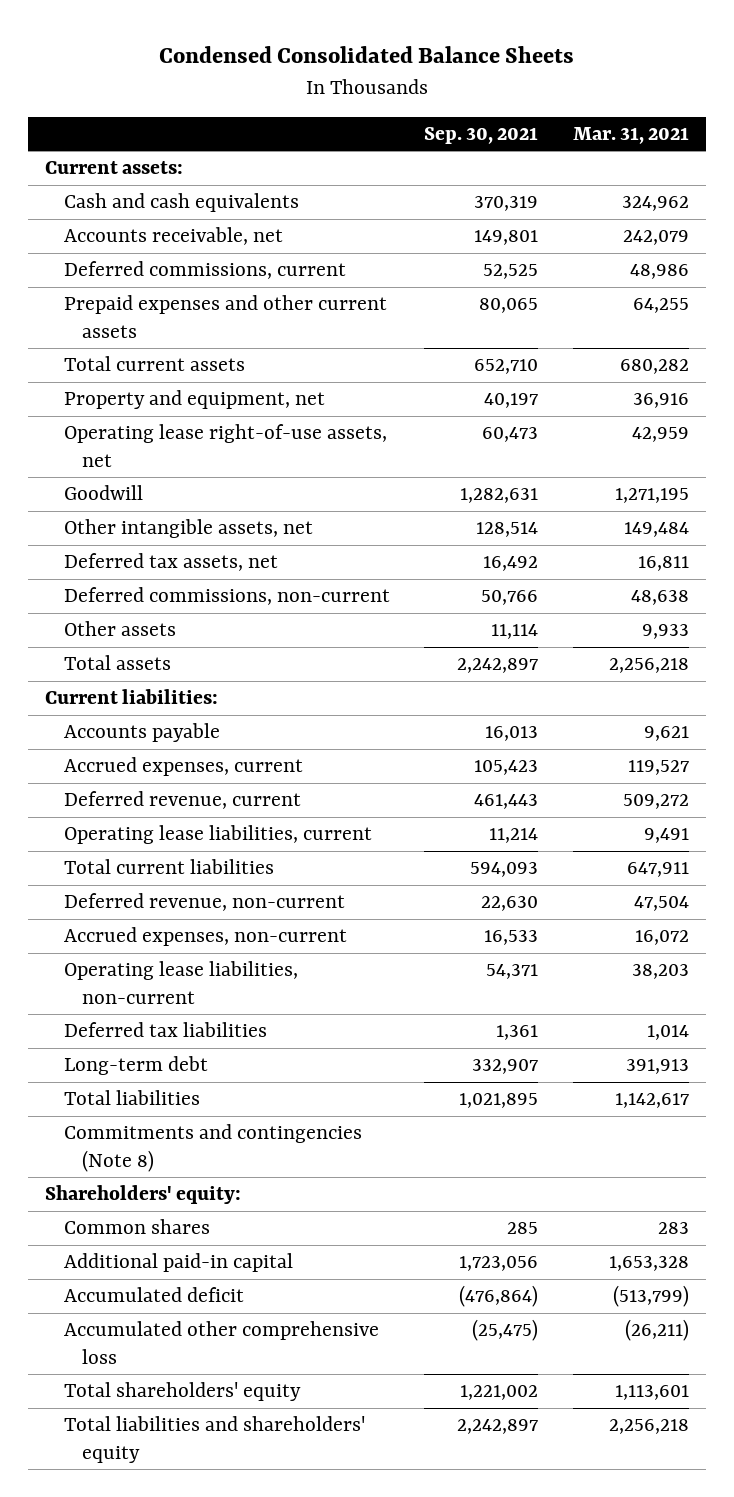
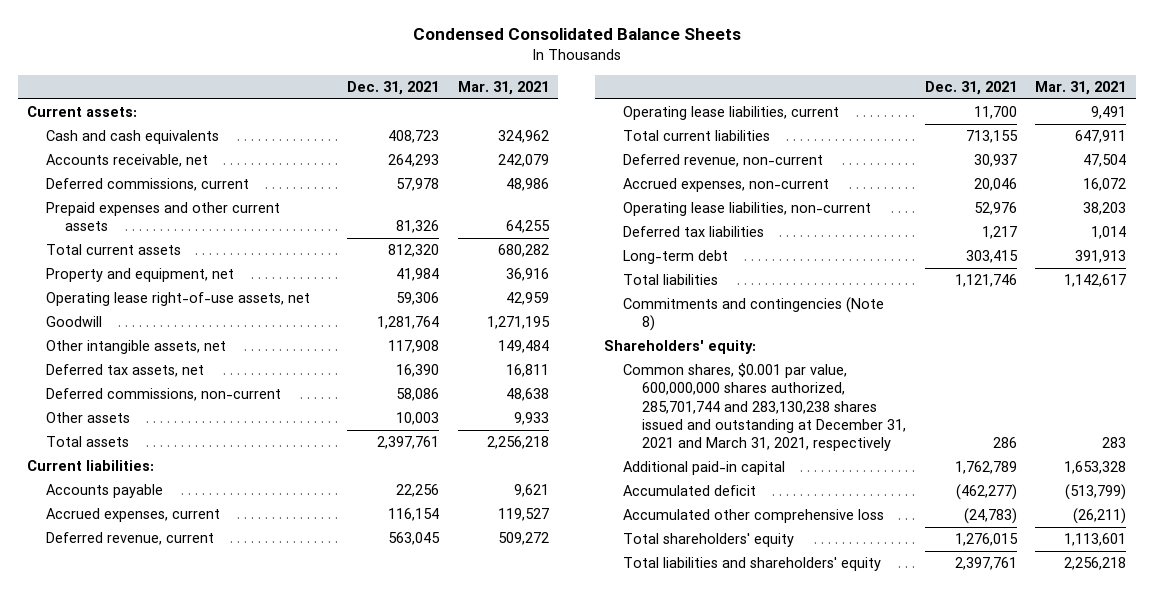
[424,127,539,145] Sep. 30, 2021 -> none
none -> [347,80,440,95] Dec. 31, 2021
[63,1219,210,1235] Common shares -> [623,363,906,452] Common shares, $0.001 par value, 600,000,000 shares authorized, 285,701,744 and 283,130,238 shares issued and outstanding at December 31, 2021 and March 31, 2021, respectively

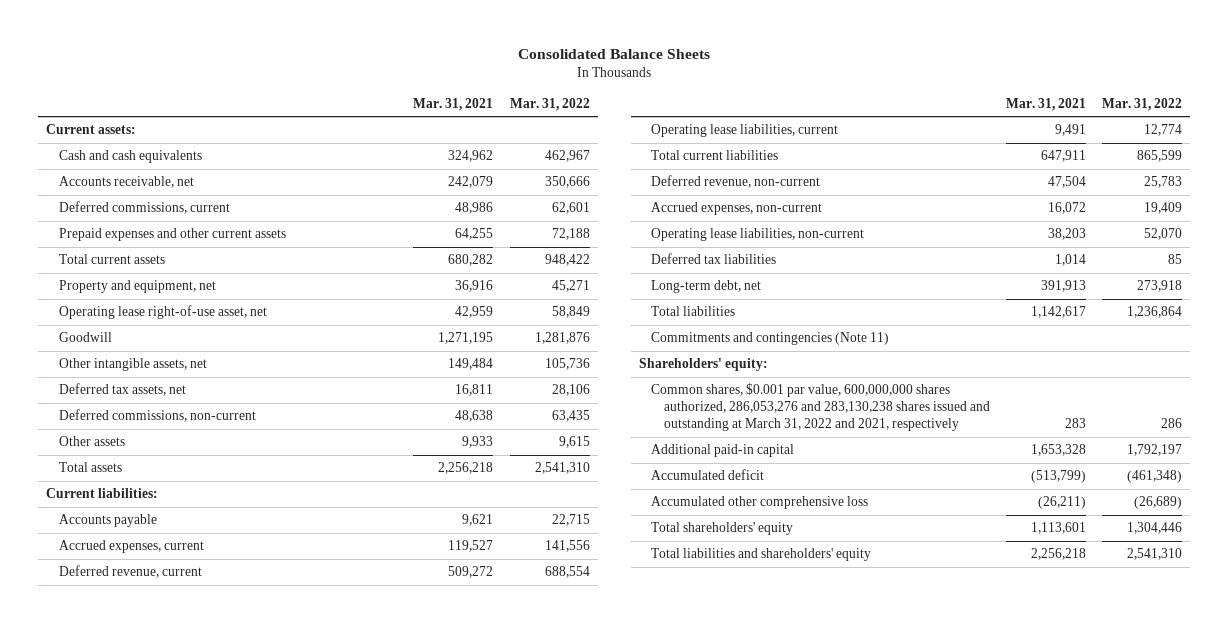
[412,28,741,41] Condensed Consolidated Balance Sheets -> [518,48,711,59] Consolidated Balance Sheets
[347,80,440,95] Dec. 31, 2021 -> none
none -> [509,97,590,111] Mar. 31, 2022
[45,292,310,307] Operating lease right-of-use assets, net -> [58,305,267,320] Operating lease right-of-use asset, net
[623,250,729,265] Long-term debt -> [651,280,762,294] Long-term debt, net
[623,297,885,332] Commitments and contingencies (Note 8) -> [651,332,890,346] Commitments and contingencies (Note 11)
[623,363,906,452] Common shares, $0.001 par value, 600,000,000 shares authorized, 285,701,744 and 283,130,238 shares issued and outstanding at December 31, 2021 and March 31, 2021, respectively -> [651,383,990,432] Common shares, $0.001 par value, 600,000,000 shares authorized, 286,053,276 and 283,130,238 shares issued and outstanding at March 31, 2022 and 2021, respectively

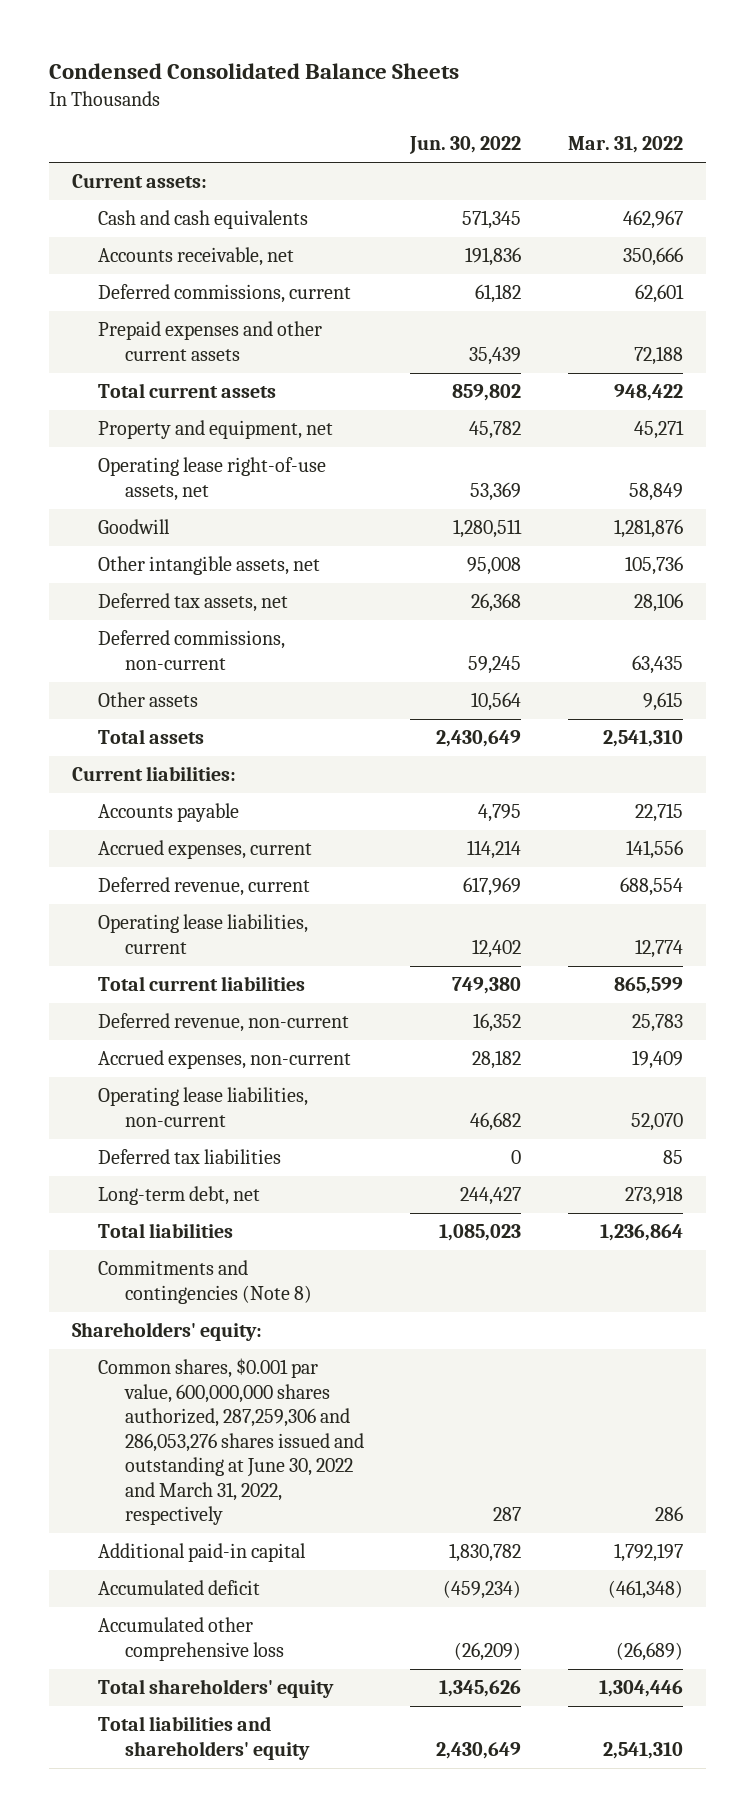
[518,48,711,59] Consolidated Balance Sheets -> [48,63,459,80] Condensed Consolidated Balance Sheets
[413,97,494,111] Mar. 31, 2021 -> none
none -> [409,136,522,155] Jun. 30, 2022
[58,305,267,320] Operating lease right-of-use asset, net -> [98,457,327,501] Operating lease right-of-use assets, net
[651,332,890,346] Commitments and contingencies (Note 11) -> [98,1260,312,1304] Commitments and contingencies (Note 8)
[651,383,990,432] Common shares, $0.001 par value, 600,000,000 shares authorized, 286,053,276 and 283,130,238 shares issued and outstanding at March 31, 2022 and 2021, respectively -> [98,1358,364,1526] Common shares, $0.001 par value, 600,000,000 shares authorized, 287,259,306 and 286,053,276 shares issued and outstanding at June 30, 2022 and March 31, 2022, respectively

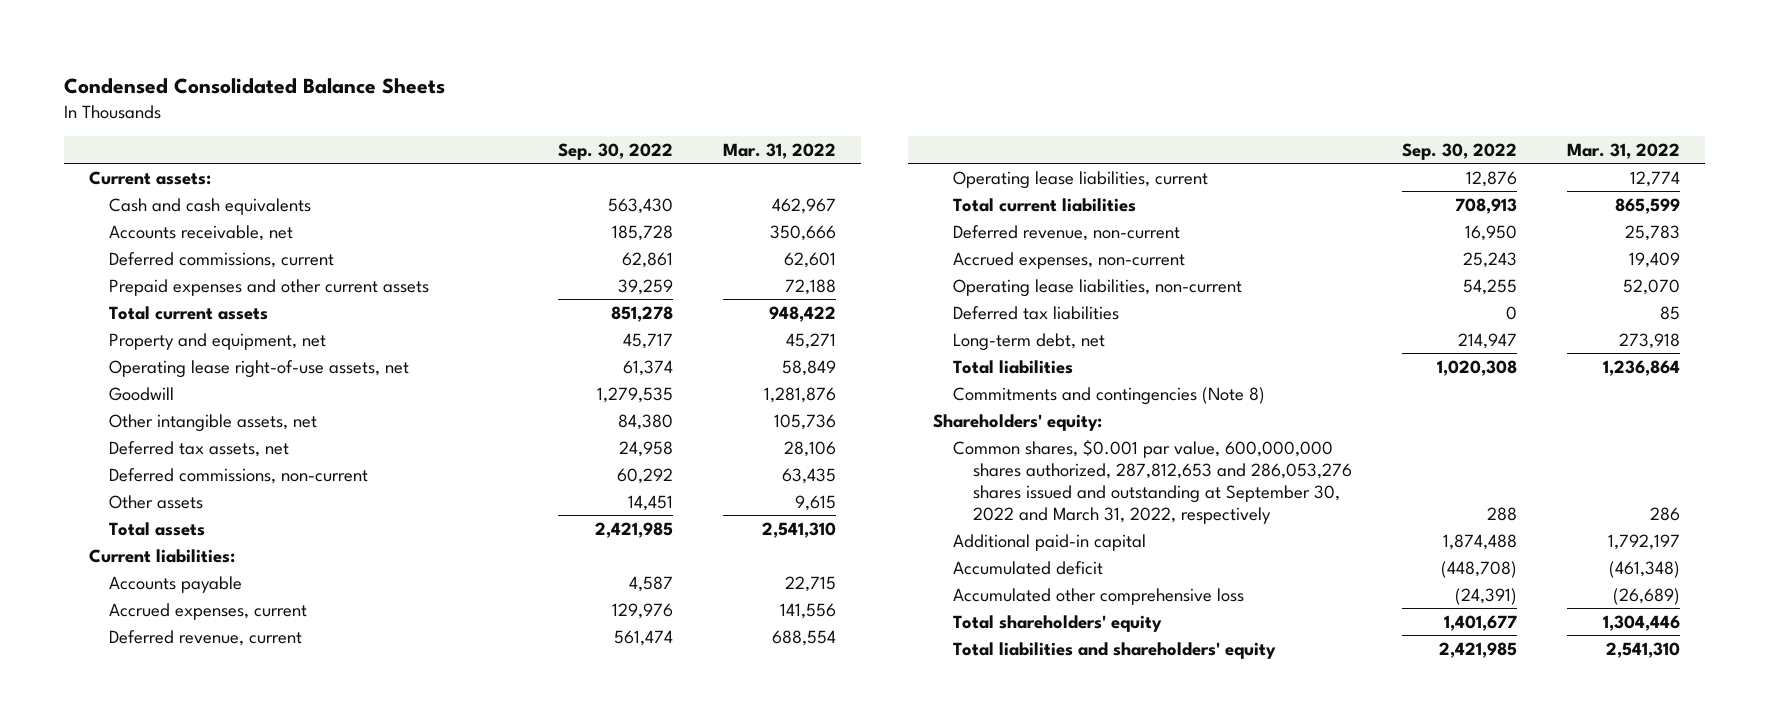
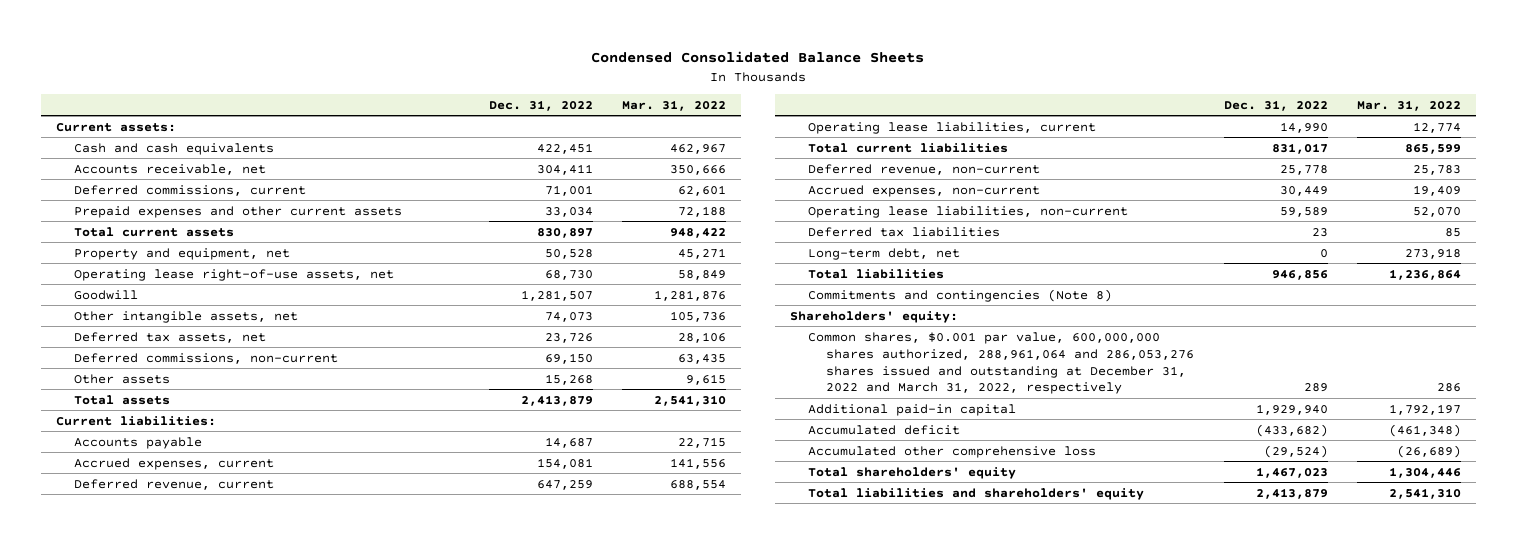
[557,143,673,161] Sep. 30, 2022 -> none
none -> [489,99,594,111] Dec. 31, 2022
[952,438,1352,525] Common shares, $0.001 par value, 600,000,000 shares authorized, 287,812,653 and 286,053,276 shares issued and outstanding at September 30, 2022 and March 31, 2022, respectively -> [808,331,1195,395] Common shares, $0.001 par value, 600,000,000 shares authorized, 288,961,064 and 286,053,276 shares issued and outstanding at December 31, 2022 and March 31, 2022, respectively

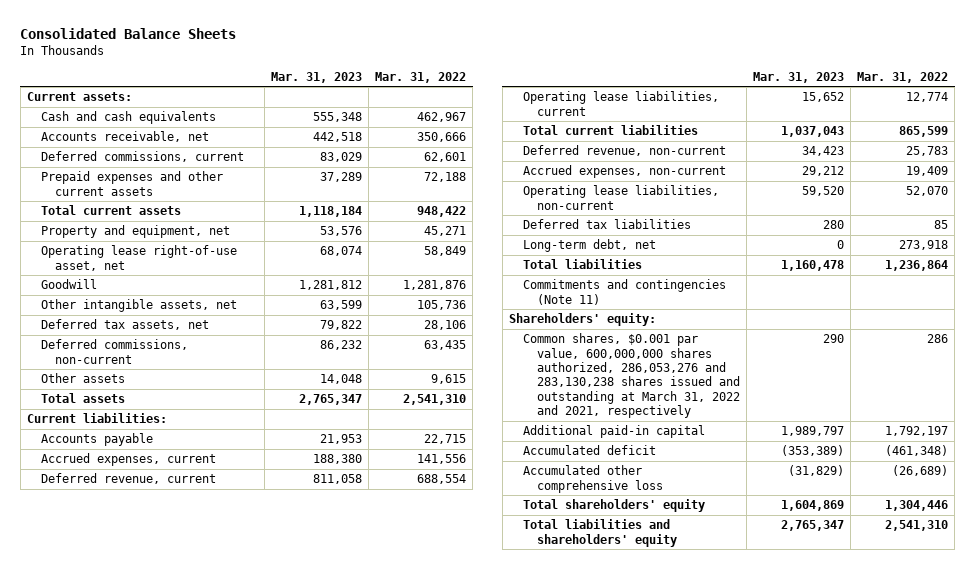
[591,51,925,64] Condensed Consolidated Balance Sheets -> [20,27,237,39] Consolidated Balance Sheets
[489,99,594,111] Dec. 31, 2022 -> none
none -> [271,71,363,83] Mar. 31, 2023
[73,268,394,281] Operating lease right-of-use assets, net -> [40,245,237,271] Operating lease right-of-use asset, net
[808,288,1113,302] Commitments and contingencies (Note 8) -> [522,279,726,305] Commitments and contingencies (Note 11)
[808,331,1195,395] Common shares, $0.001 par value, 600,000,000 shares authorized, 288,961,064 and 286,053,276 shares issued and outstanding at December 31, 2022 and March 31, 2022, respectively -> [522,333,740,419] Common shares, $0.001 par value, 600,000,000 shares authorized, 286,053,276 and 283,130,238 shares issued and outstanding at March 31, 2022 and 2021, respectively

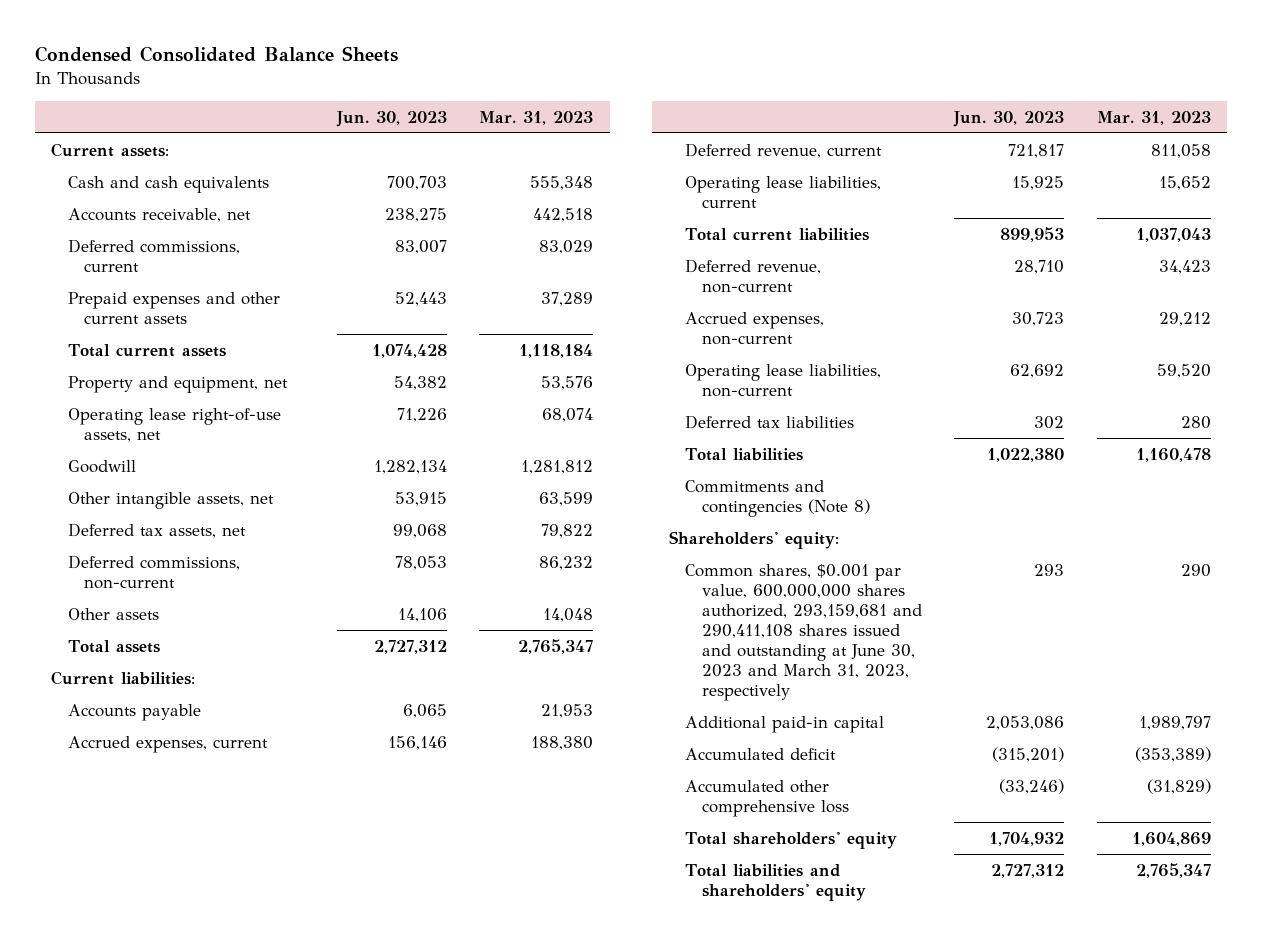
[20,27,237,39] Consolidated Balance Sheets -> [34,45,398,62] Condensed Consolidated Balance Sheets
[375,71,467,83] Mar. 31, 2022 -> none
none -> [335,110,447,127] Jun. 30, 2023
[40,245,237,271] Operating lease right-of-use asset, net -> [67,407,281,442] Operating lease right-of-use assets, net
[522,239,656,253] Long-term debt, net -> none
[522,279,726,305] Commitments and contingencies (Note 11) -> [685,479,870,517] Commitments and contingencies (Note 8)
[522,333,740,419] Common shares, $0.001 par value, 600,000,000 shares authorized, 286,053,276 and 283,130,238 shares issued and outstanding at March 31, 2022 and 2021, respectively -> [685,563,922,701] Common shares, $0.001 par value, 600,000,000 shares authorized, 293,159,681 and 290,411,108 shares issued and outstanding at June 30, 2023 and March 31, 2023, respectively

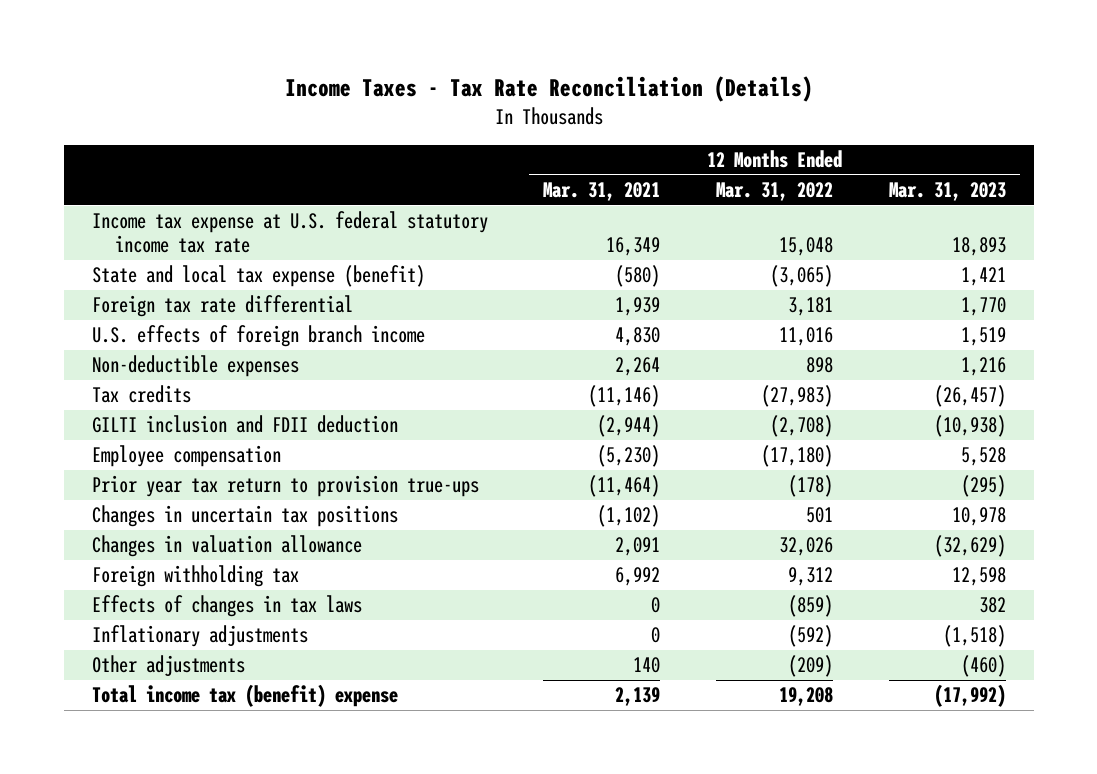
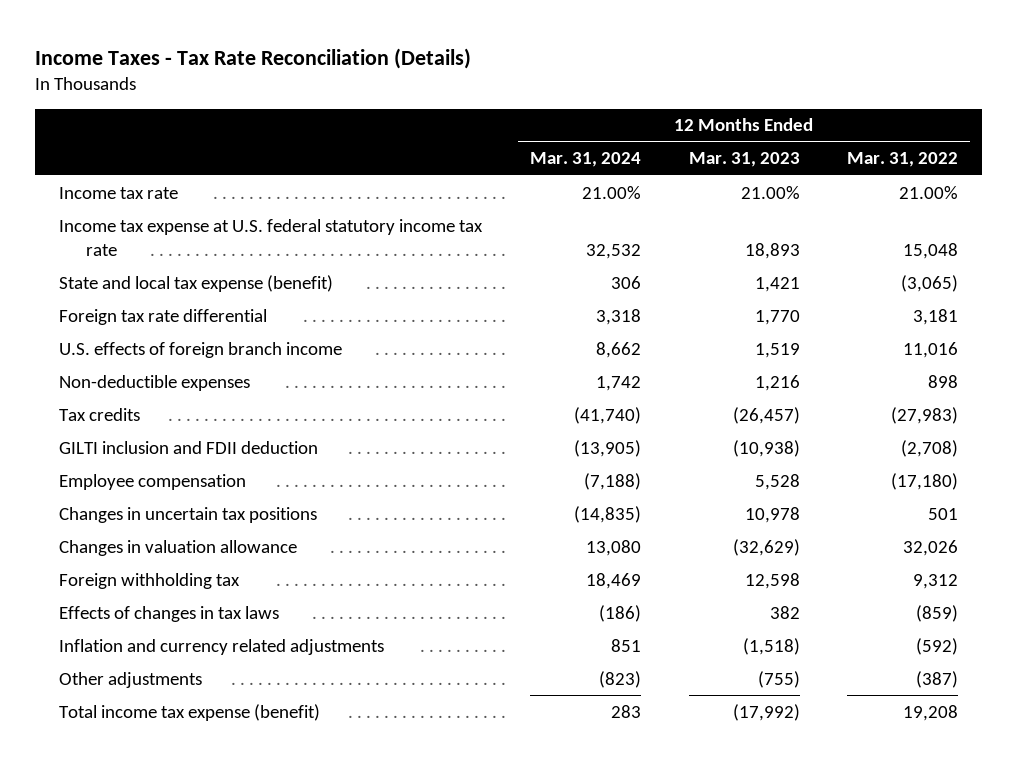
[543,182,661,202] Mar. 31, 2021 -> none
none -> [529,152,641,168] Mar. 31, 2024
none -> [59,186,179,199] Income tax rate
[91,475,479,498] Prior year tax return to provision true-ups -> none
[91,625,308,648] Inflationary adjustments -> [59,638,385,655] Inflation and currency related adjustments
[788,655,834,678] (209) -> [916,670,959,688] (387)
[960,655,1006,678] (460) -> [757,670,800,688] (755)
[91,684,398,708] Total income tax (benefit) expense -> [59,703,321,721] Total income tax expense (benefit)

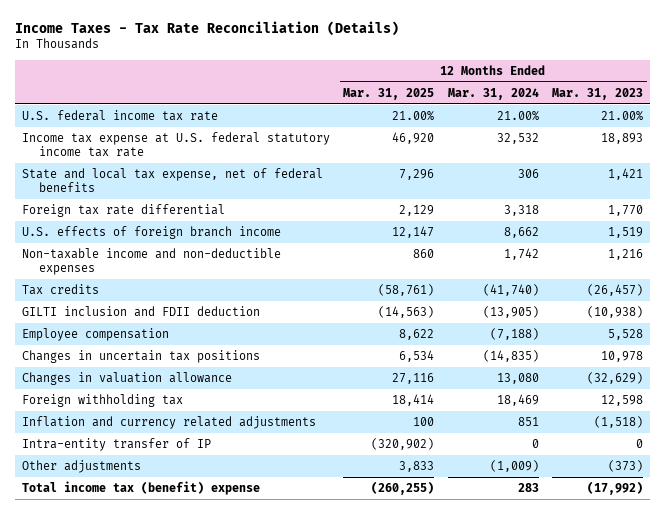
[847,152,959,168] Mar. 31, 2022 -> none
none -> [343,87,435,100] Mar. 31, 2025
[59,186,179,199] Income tax rate -> [21,110,218,122] U.S. federal income tax rate
[59,274,334,292] State and local tax expense (benefit) -> [21,168,323,193] State and local tax expense, net of federal benefits
[59,374,251,391] Non-deductible expenses -> [21,248,281,276] Non-taxable income and non-deductible expenses
[59,605,280,622] Effects of changes in tax laws -> none
none -> [21,438,211,452] Intra-entity transfer of IP
[598,670,641,688] (823) -> [489,460,539,473] (1,009)
[757,670,800,688] (755) -> [608,460,644,473] (373)
[59,703,321,721] Total income tax expense (benefit) -> [21,481,260,496] Total income tax (benefit) expense

